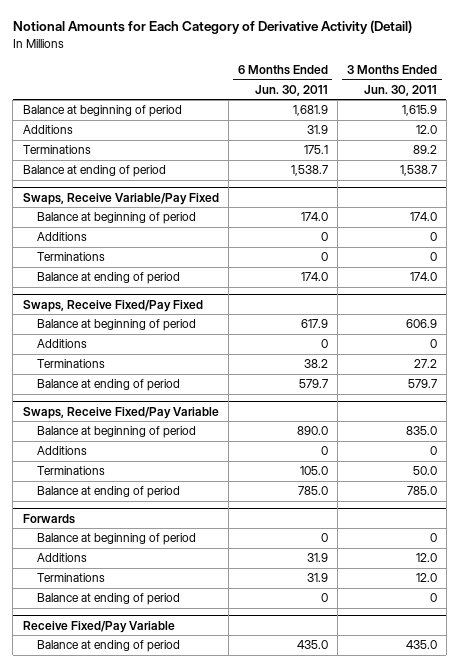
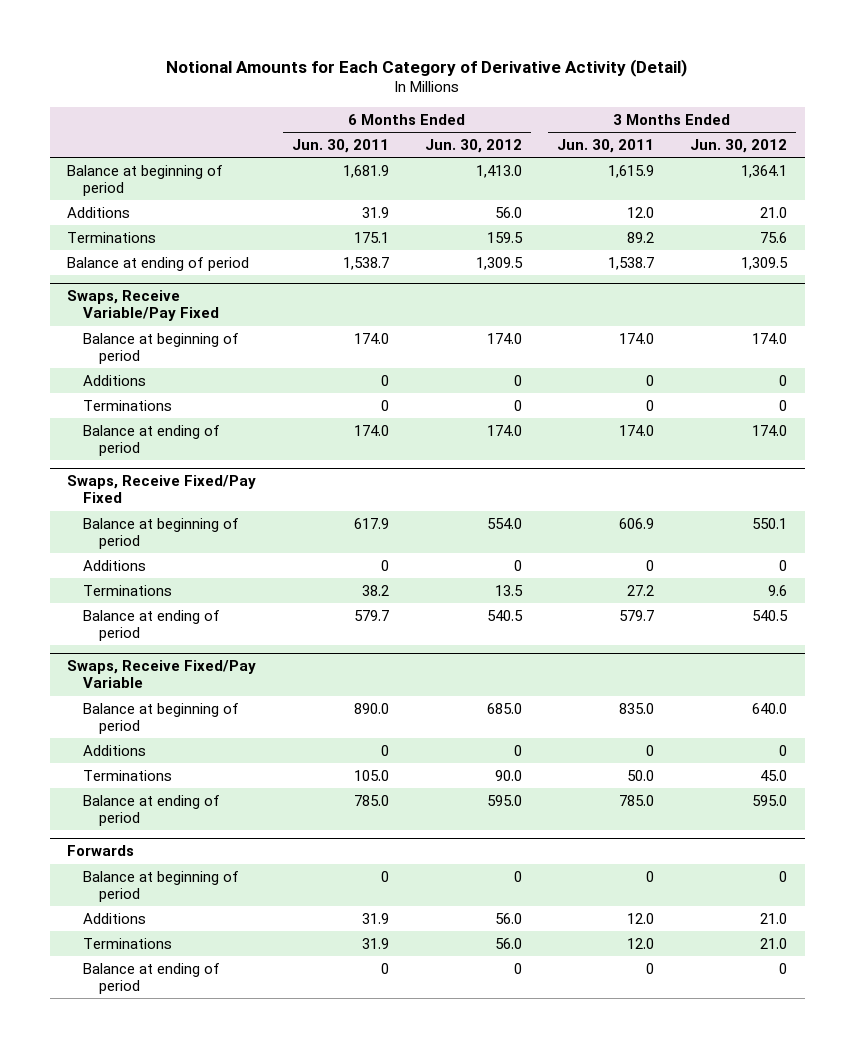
none -> [424,138,522,153] Jun. 30, 2012
none -> [689,138,787,153] Jun. 30, 2012
[22,620,175,633] Receive Fixed/Pay Variable -> none
[36,640,180,653] Balance at ending of period -> none

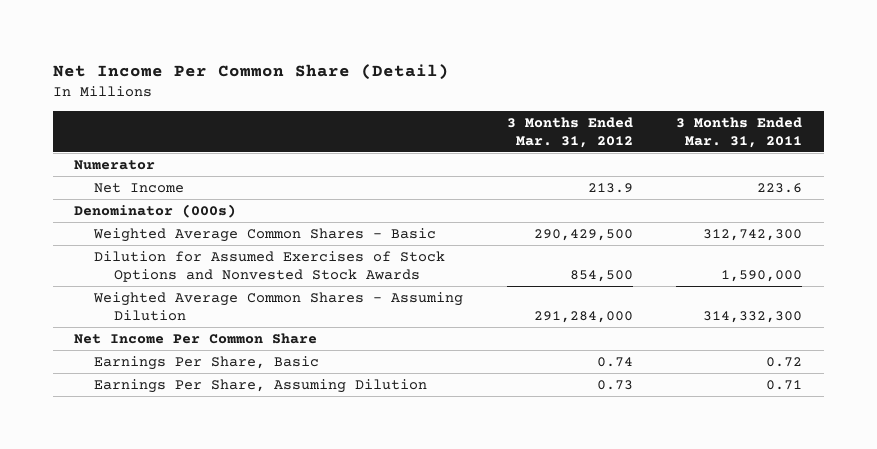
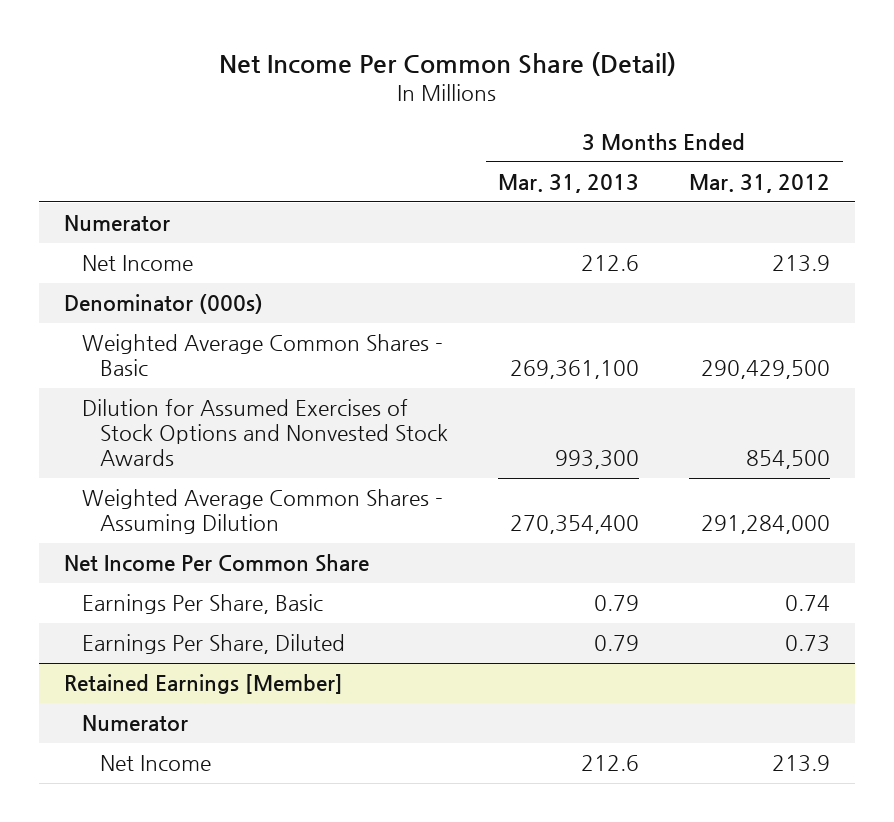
[676,116,803,148] 3 Months Ended Mar. 31, 2011 -> none
none -> [498,173,640,193] Mar. 31, 2013
[94,378,428,393] Earnings Per Share, Assuming Dilution -> [81,634,345,655] Earnings Per Share, Diluted
none -> [63,674,343,695] Retained Earnings [Member]
none -> [81,715,188,732] Numerator
none -> [100,755,212,772] Net Income

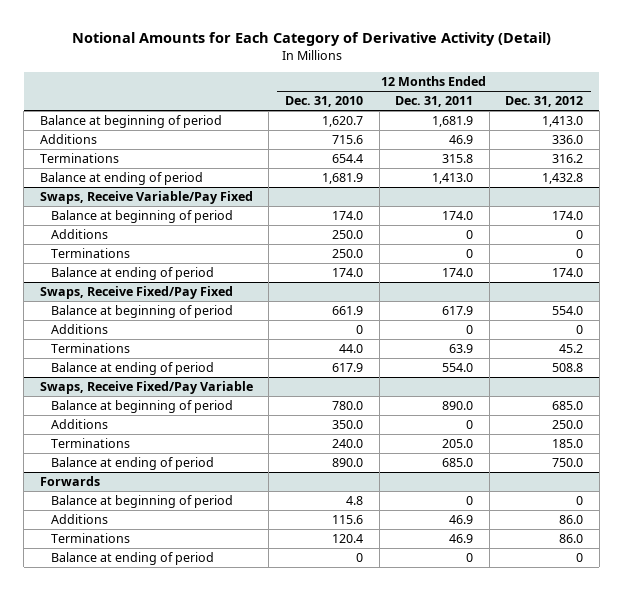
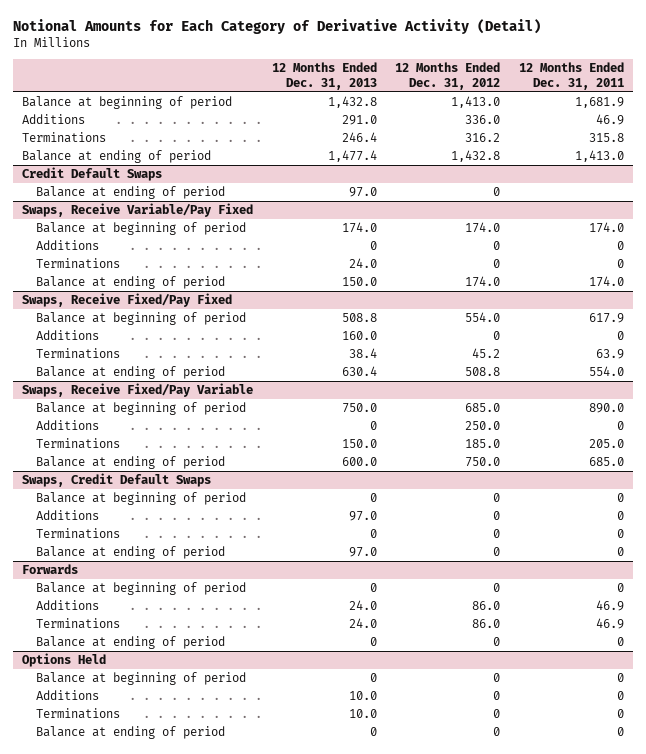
[285,96,364,108] Dec. 31, 2010 -> none
none -> [271,62,377,90] 12 Months Ended Dec. 31, 2013
none -> [22,167,163,182] Credit Default Swaps
none -> [36,186,226,200] Balance at ending of period
none -> [22,473,212,488] Swaps, Credit Default Swaps
none -> [36,492,247,506] Balance at beginning of period
none -> [36,510,100,521] Additions
none -> [36,528,121,540] Terminations
none -> [36,546,226,560] Balance at ending of period
none -> [22,653,107,668] Options Held
none -> [36,672,247,686] Balance at beginning of period
none -> [36,690,100,701] Additions
none -> [36,708,121,720] Terminations
none -> [36,726,226,740] Balance at ending of period

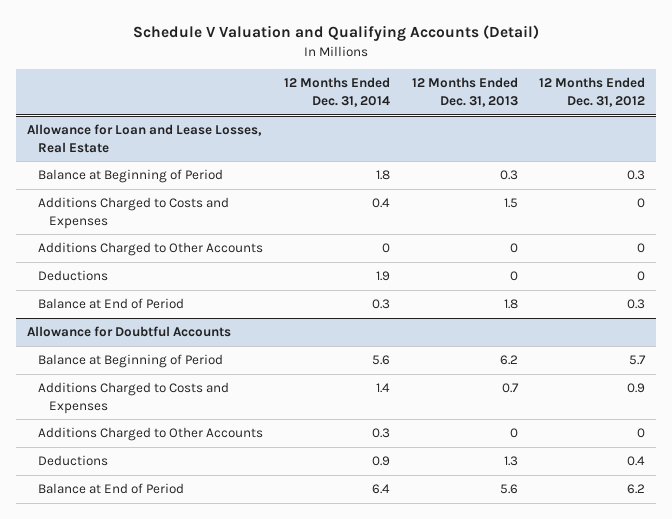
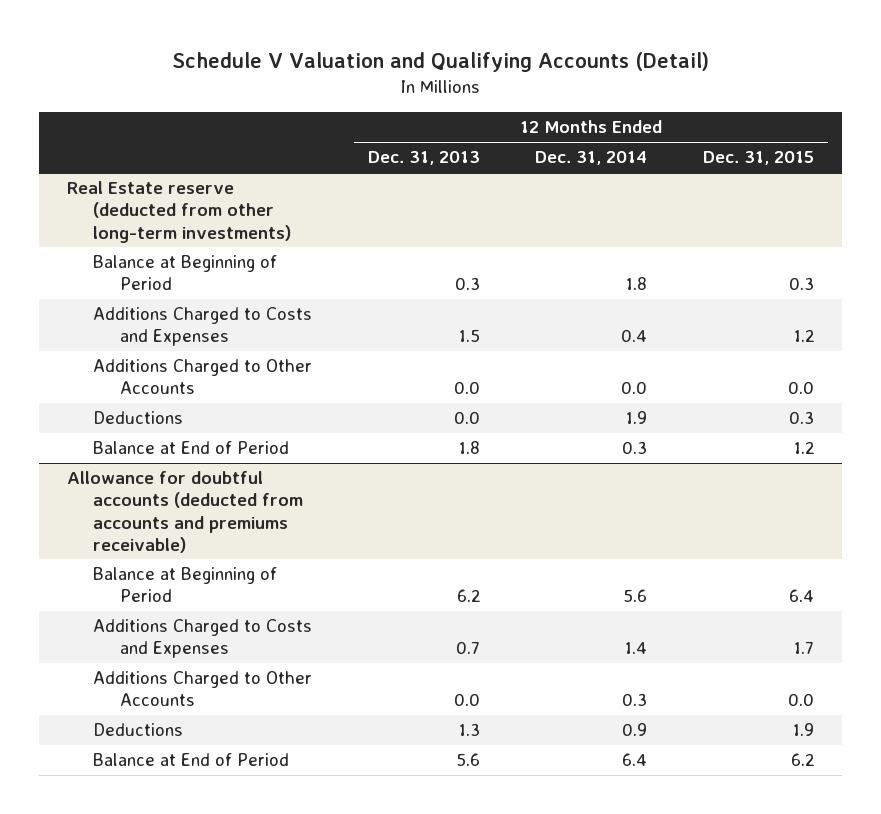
[539,77,646,107] 12 Months Ended Dec. 31, 2012 -> none
none -> [702,151,814,166] Dec. 31, 2015
[27,124,263,153] Allowance for Loan and Lease Losses, Real Estate -> [66,181,292,243] Real Estate reserve (deducted from other long-term investments)
[382,243,391,254] 0 -> [621,381,648,395] 0.0
[509,243,518,254] 0 -> [453,381,480,395] 0.0
[509,271,518,282] 0 -> [453,411,480,425] 0.0
[27,326,232,338] Allowance for Doubtful Accounts -> [66,471,304,553] Allowance for doubtful accounts (deducted from accounts and premiums receivable)
[509,428,518,439] 0 -> [453,693,480,707] 0.0

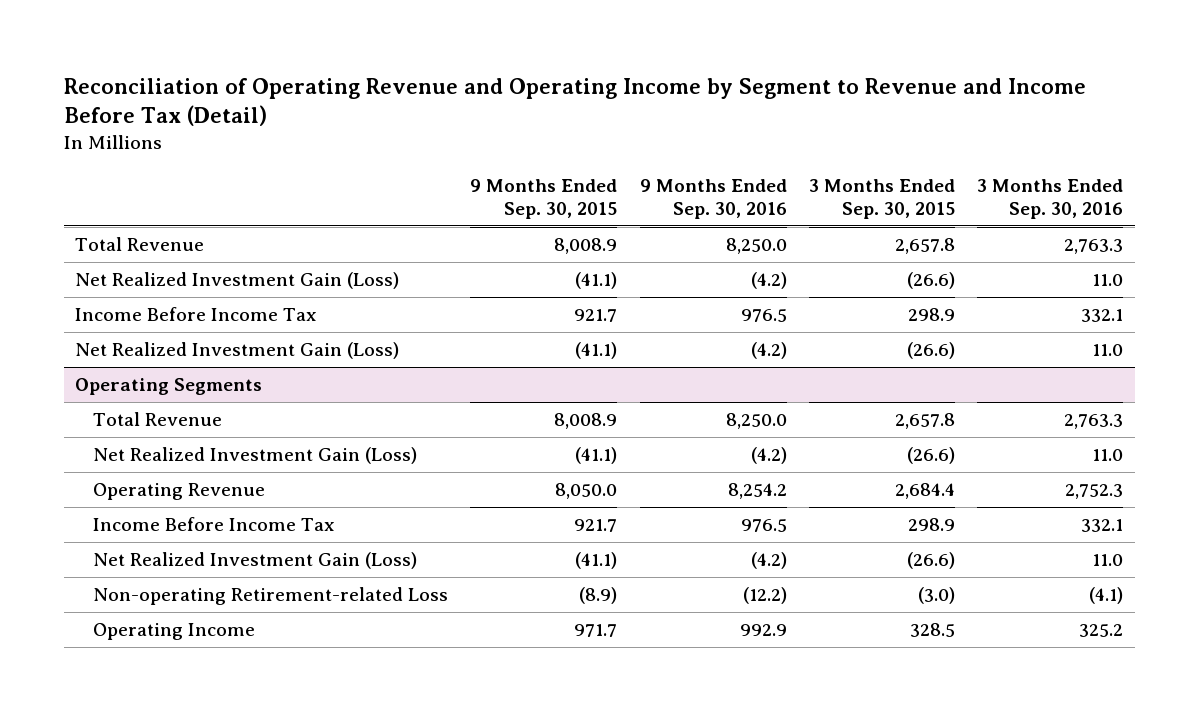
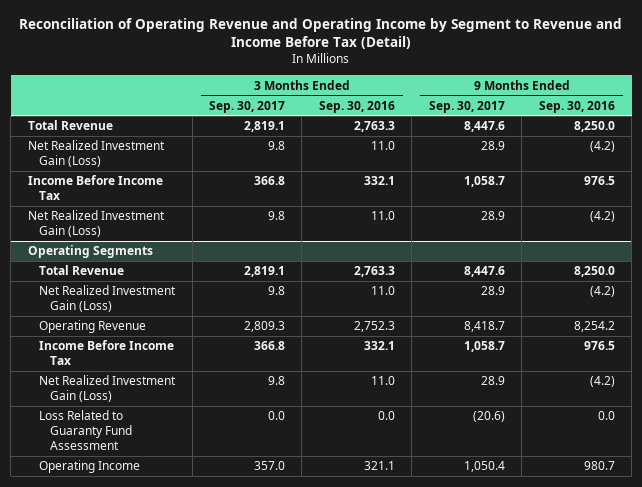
[470,178,618,220] 9 Months Ended Sep. 30, 2015 -> none
[809,178,956,220] 3 Months Ended Sep. 30, 2015 -> none
none -> [208,100,285,113] Sep. 30, 2017
none -> [428,100,505,113] Sep. 30, 2017
[92,586,448,605] Non-operating Retirement-related Loss -> none
none -> [39,410,133,451] Loss Related to Guaranty Fund Assessment
[739,623,787,636] 992.9 -> [583,461,615,471] 980.7
[1079,623,1124,637] 325.2 -> [363,461,395,471] 321.1

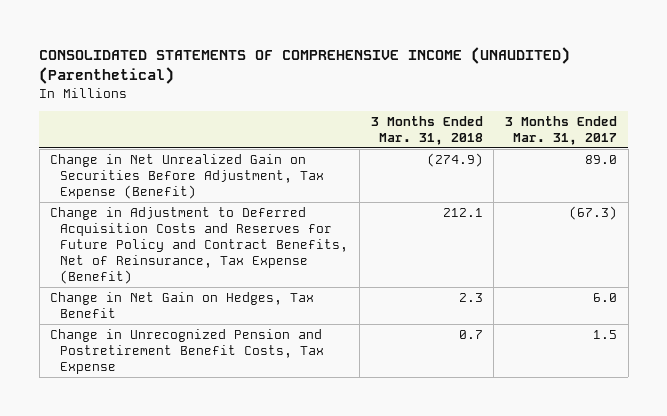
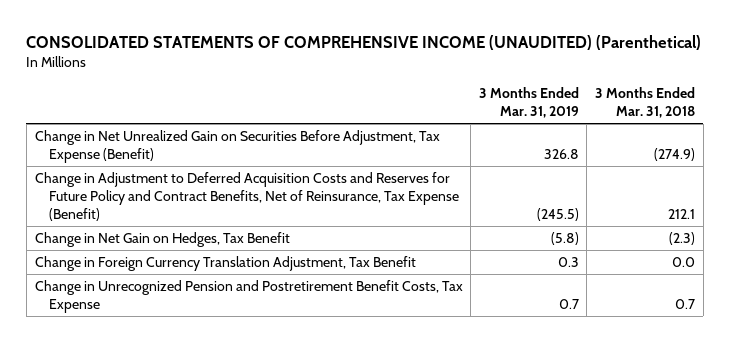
[505,115,618,145] 3 Months Ended Mar. 31, 2017 -> none
none -> [478,87,579,119] 3 Months Ended Mar. 31, 2019
[458,292,483,302] 2.3 -> [668,231,695,245] (2.3)
none -> [34,255,416,271] Change in Foreign Currency Translation Adjustment, Tax Benefit

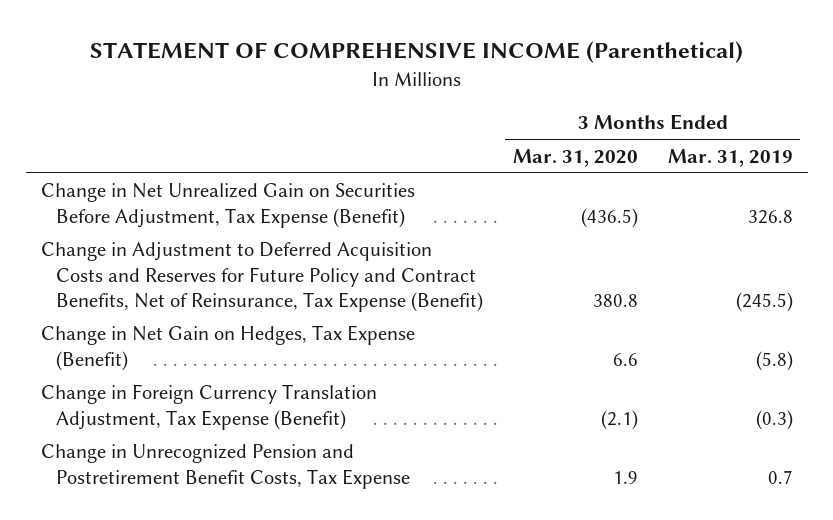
[26,35,702,51] CONSOLIDATED STATEMENTS OF COMPREHENSIVE INCOME (UNAUDITED) (Parenthetical) -> [89,40,743,63] STATEMENT OF COMPREHENSIVE INCOME (Parenthetical)
[594,87,695,119] 3 Months Ended Mar. 31, 2018 -> none
none -> [512,148,638,167] Mar. 31, 2020
[34,231,290,247] Change in Net Gain on Hedges, Tax Benefit -> [40,325,415,371] Change in Net Gain on Hedges, Tax Expense (Benefit)
[34,255,416,271] Change in Foreign Currency Translation Adjustment, Tax Benefit -> [40,384,377,430] Change in Foreign Currency Translation Adjustment, Tax Expense (Benefit)
[557,256,579,267] 0.3 -> [755,409,793,430] (0.3)

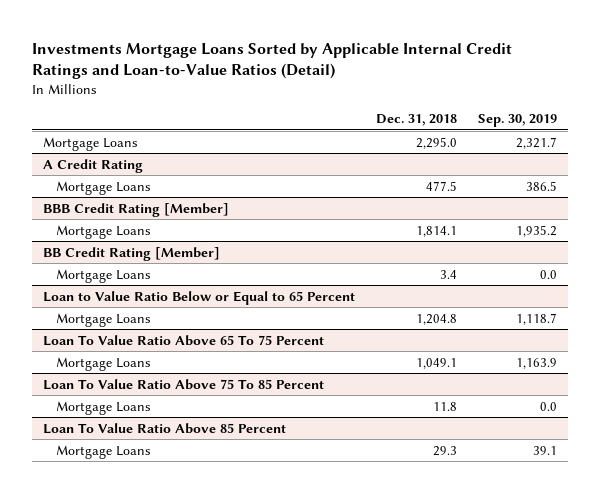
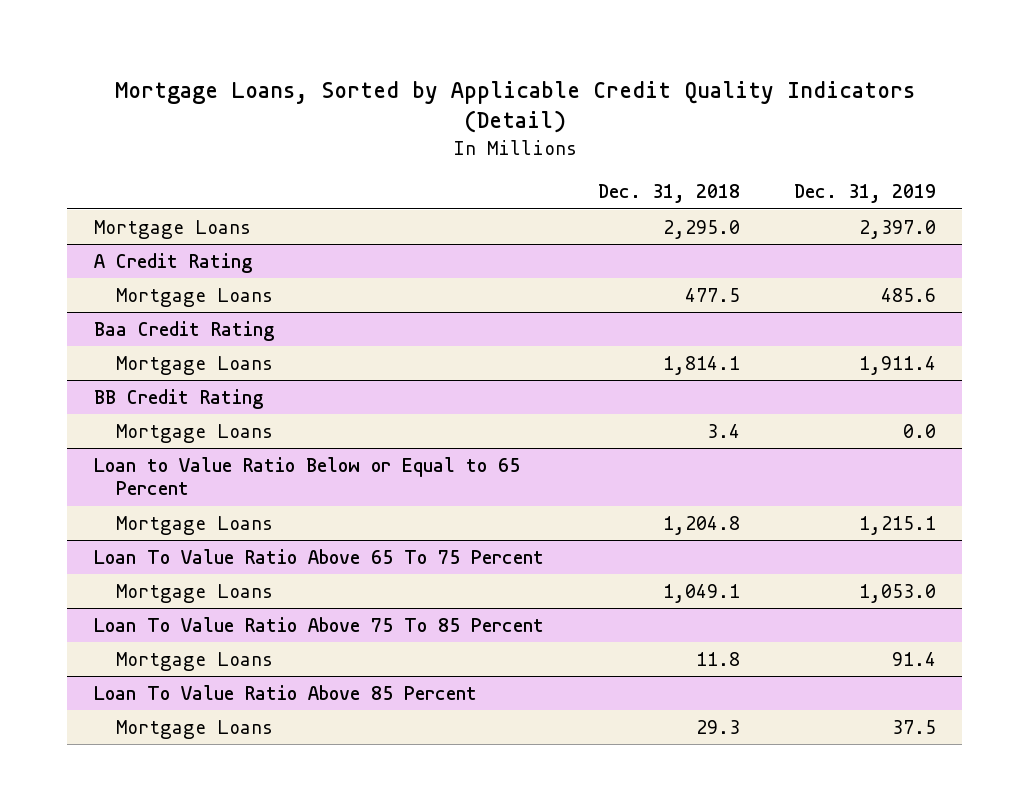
[32,42,513,80] Investments Mortgage Loans Sorted by Applicable Internal Credit Ratings and Loan-to-Value Ratios (Detail) -> [114,80,915,134] Mortgage Loans, Sorted by Applicable Credit Quality Indicators (Detail)
[478,114,558,128] Sep. 30, 2019 -> none
none -> [793,184,936,204] Dec. 31, 2019
[42,202,229,217] BBB Credit Rating [Member] -> none
none -> [94,320,275,341] Baa Credit Rating
[42,246,220,261] BB Credit Rating [Member] -> [94,388,264,409] BB Credit Rating

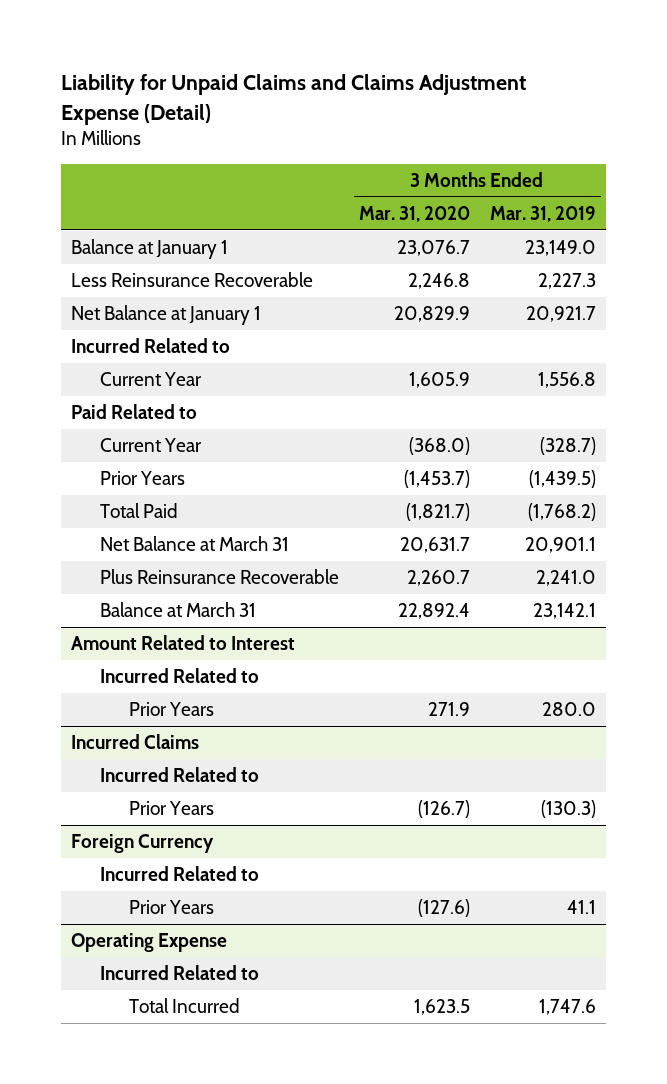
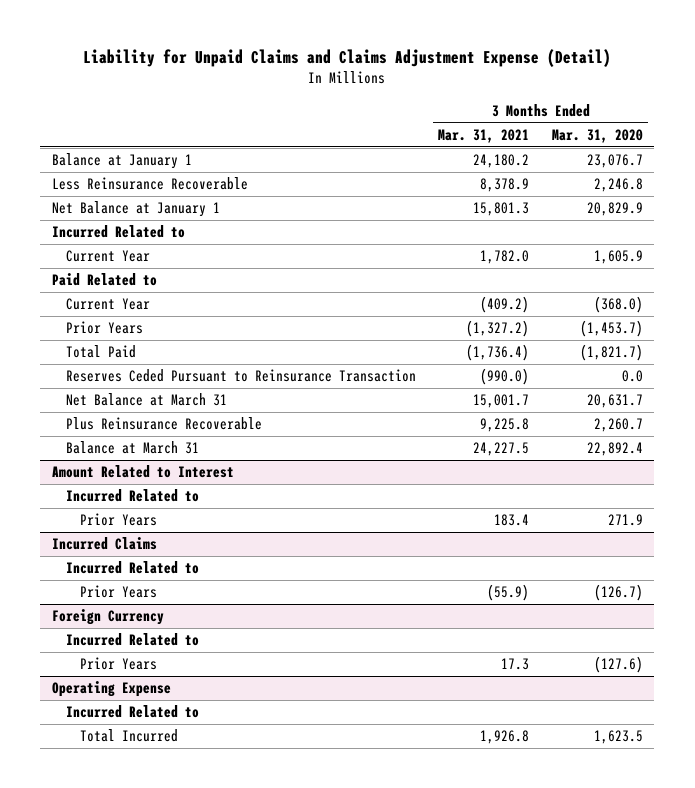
[489,205,596,222] Mar. 31, 2019 -> none
none -> [438,128,530,143] Mar. 31, 2021
none -> [65,369,416,383] Reserves Ceded Pursuant to Reinsurance Transaction

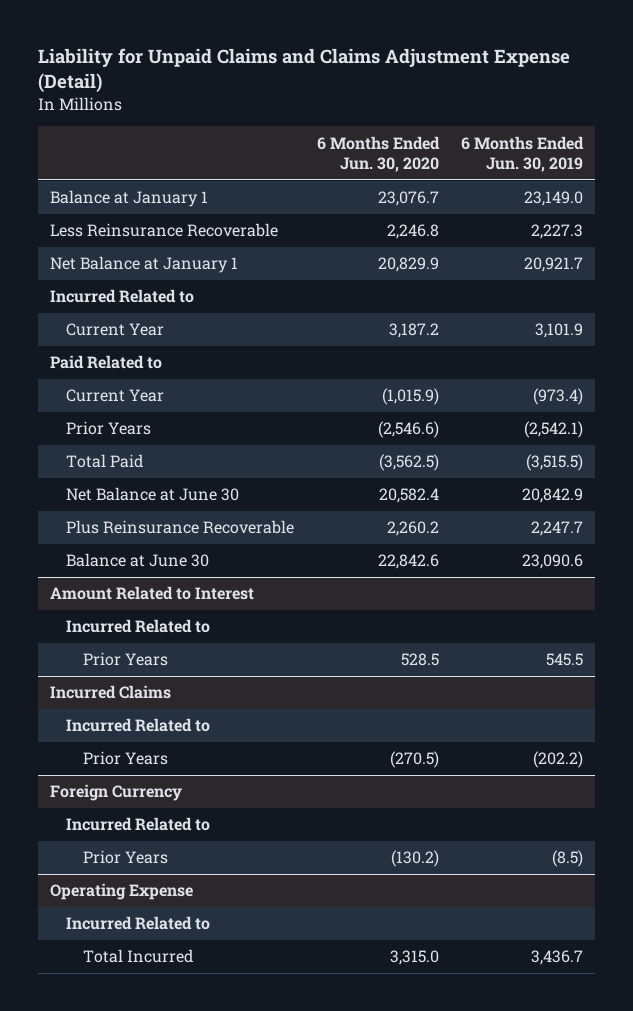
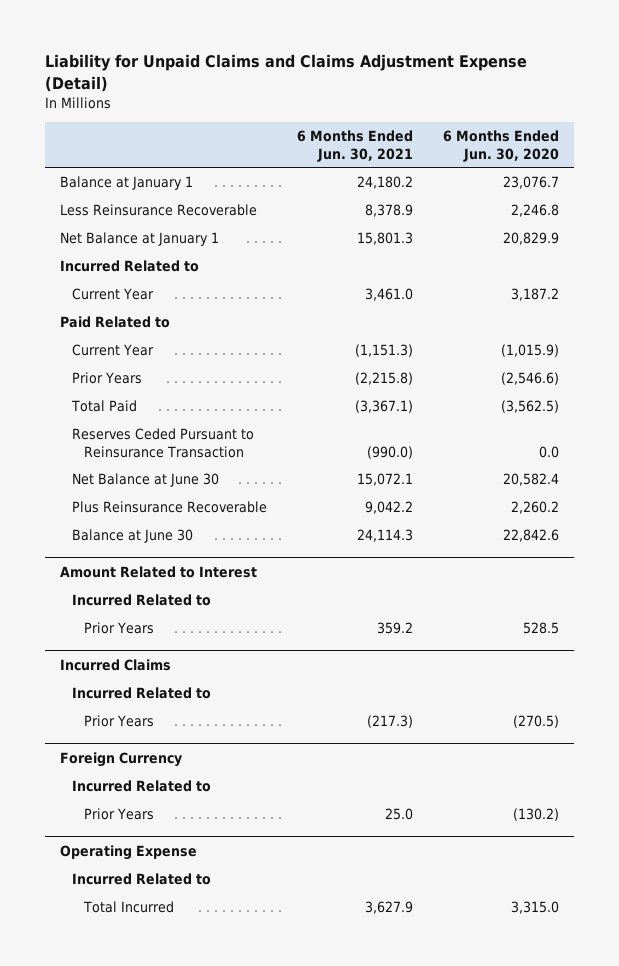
[461,135,585,173] 6 Months Ended Jun. 30, 2019 -> none
none -> [296,129,413,162] 6 Months Ended Jun. 30, 2021
none -> [72,428,255,458] Reserves Ceded Pursuant to Reinsurance Transaction

